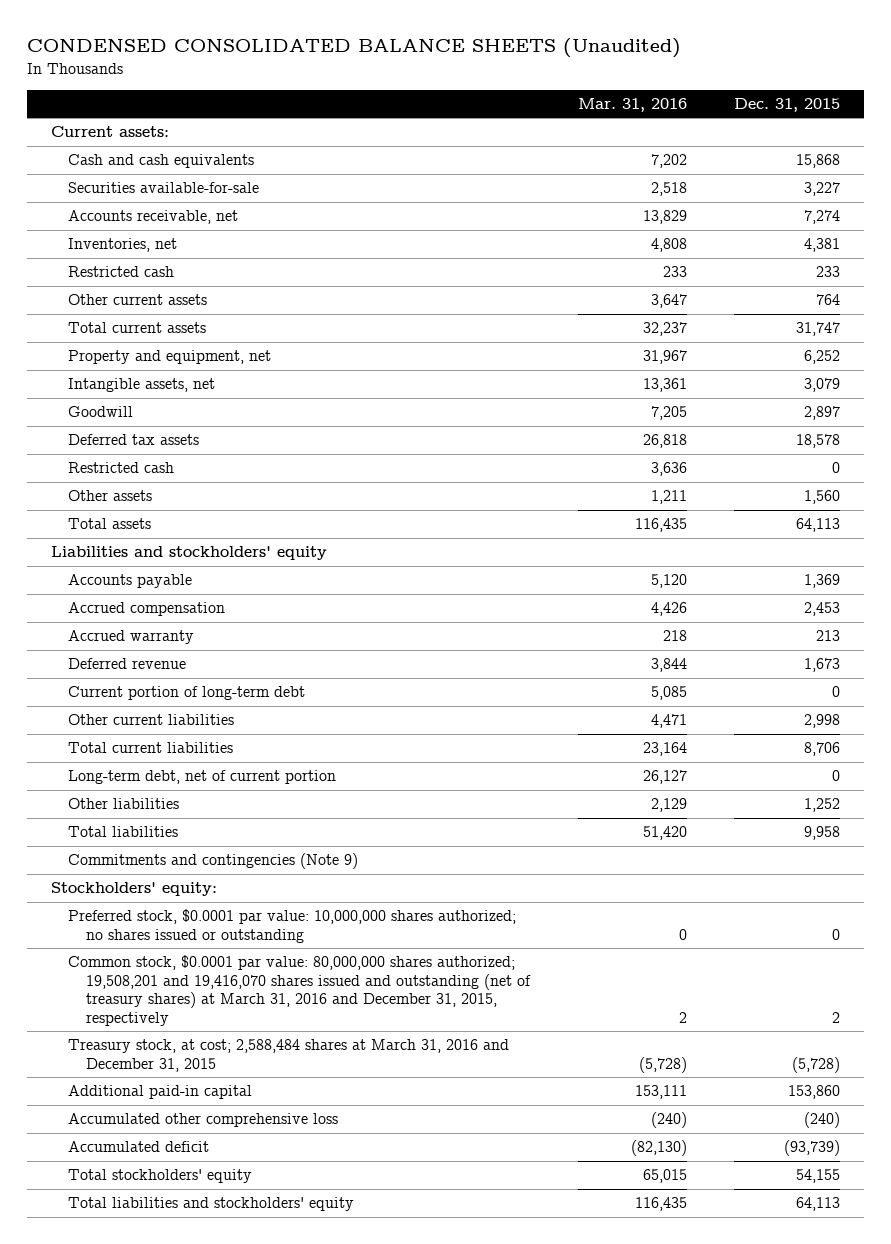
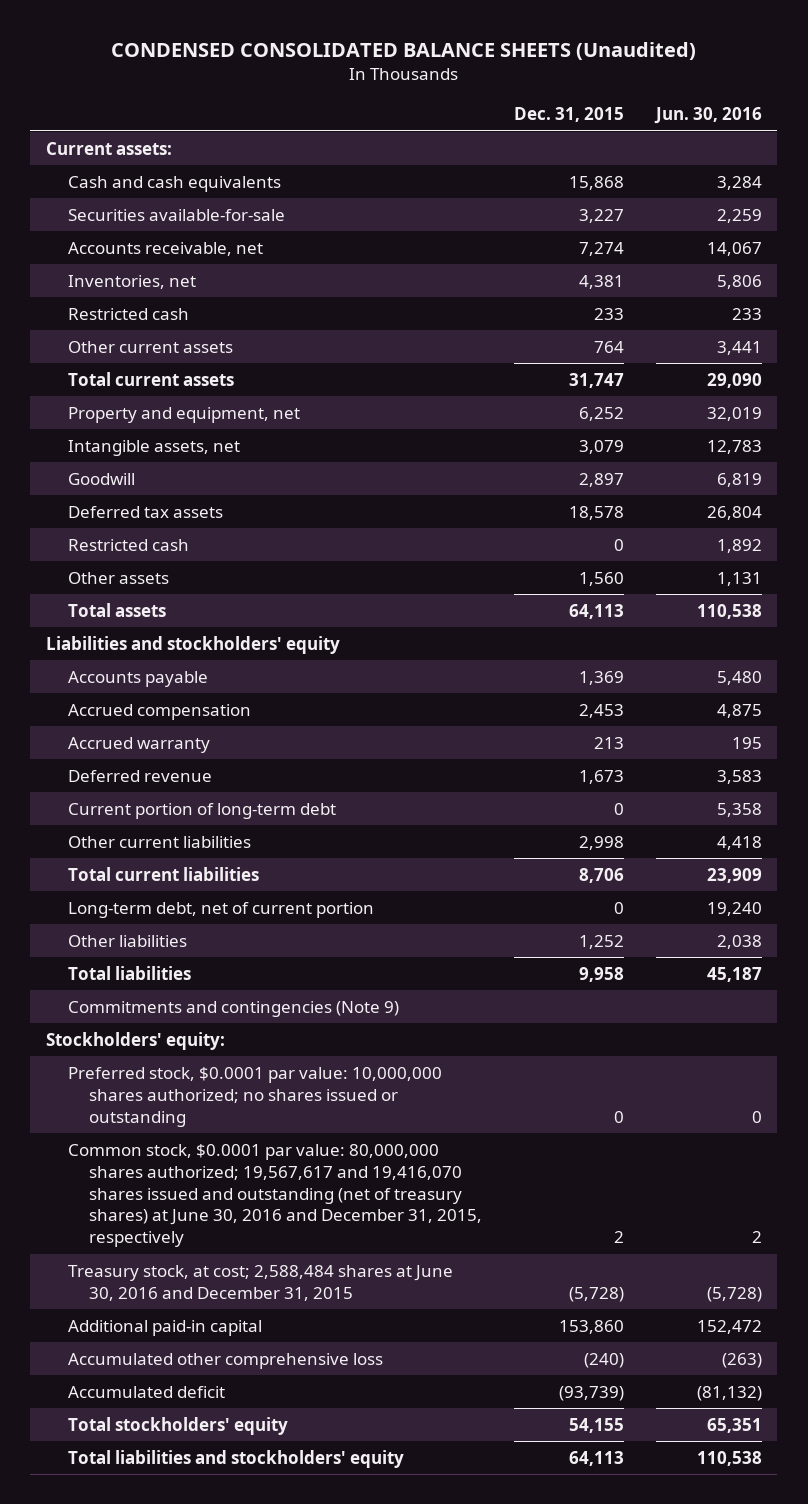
[577,98,687,113] Mar. 31, 2016 -> none
none -> [653,107,762,125] Jun. 30, 2016
[68,955,531,1026] Common stock, $0.0001 par value: 80,000,000 shares authorized; 19,508,201 and 19,416,070 shares issued and outstanding (net of treasury shares) at March 31, 2016 and December 31, 2015, respectively -> [67,1143,482,1248] Common stock, $0.0001 par value: 80,000,000 shares authorized; 19,567,617 and 19,416,070 shares issued and outstanding (net of treasury shares) at June 30, 2016 and December 31, 2015, respectively
[68,1039,510,1072] Treasury stock, at cost; 2,588,484 shares at March 31, 2016 and December 31, 2015 -> [67,1264,453,1301] Treasury stock, at cost; 2,588,484 shares at June 30, 2016 and December 31, 2015

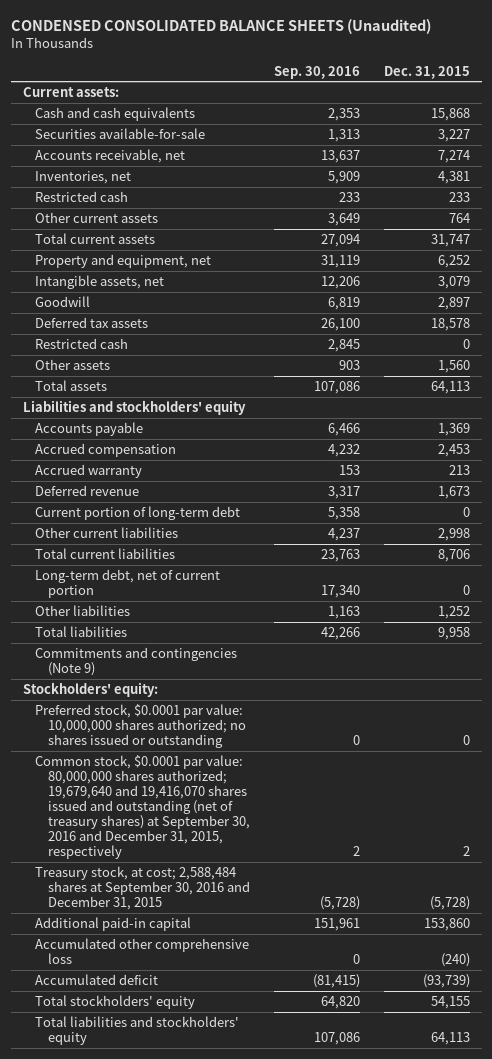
[653,107,762,125] Jun. 30, 2016 -> none
none -> [273,65,360,79] Sep. 30, 2016
[67,1143,482,1248] Common stock, $0.0001 par value: 80,000,000 shares authorized; 19,567,617 and 19,416,070 shares issued and outstanding (net of treasury shares) at June 30, 2016 and December 31, 2015, respectively -> [35,754,251,859] Common stock, $0.0001 par value: 80,000,000 shares authorized; 19,679,640 and 19,416,070 shares issued and outstanding (net of treasury shares) at September 30, 2016 and December 31, 2015, respectively
[67,1264,453,1301] Treasury stock, at cost; 2,588,484 shares at June 30, 2016 and December 31, 2015 -> [35,865,251,910] Treasury stock, at cost; 2,588,484 shares at September 30, 2016 and December 31, 2015

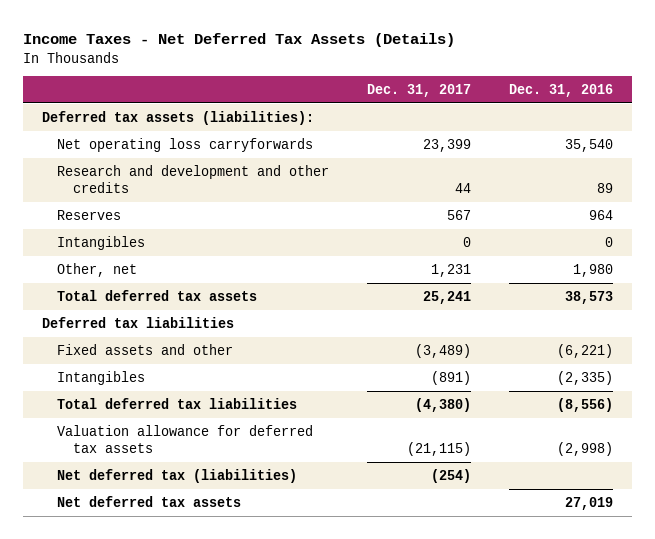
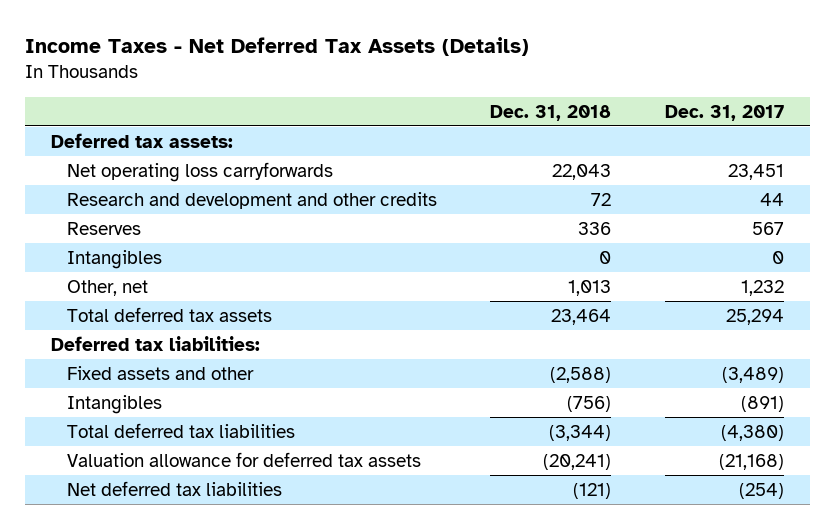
[509,84,614,98] Dec. 31, 2016 -> none
none -> [490,104,612,121] Dec. 31, 2018
[41,110,314,125] Deferred tax assets (liabilities): -> [51,132,234,148] Deferred tax assets:
[423,138,472,152] 23,399 -> [727,163,784,180] 23,451
[431,263,472,277] 1,231 -> [740,279,784,296] 1,232
[423,290,472,304] 25,241 -> [725,308,784,325] 25,294
[41,316,234,328] Deferred tax liabilities -> [51,335,261,351] Deferred tax liabilities:
[57,495,242,507] Net deferred tax assets -> none
[407,441,472,456] (21,115) -> [718,453,784,470] (21,168)
[57,468,298,483] Net deferred tax (liabilities) -> [67,480,283,496] Net deferred tax liabilities

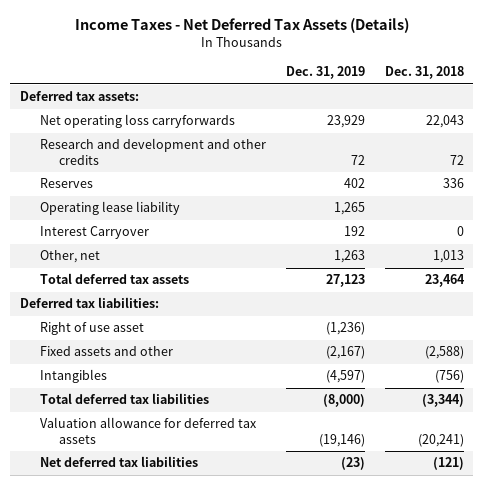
[664,104,784,121] Dec. 31, 2017 -> none
none -> [285,66,365,80] Dec. 31, 2019
[67,249,163,269] Intangibles -> none
none -> [39,201,180,216] Operating lease liability
none -> [39,226,149,240] Interest Carryover
none -> [39,322,144,336] Right of use asset

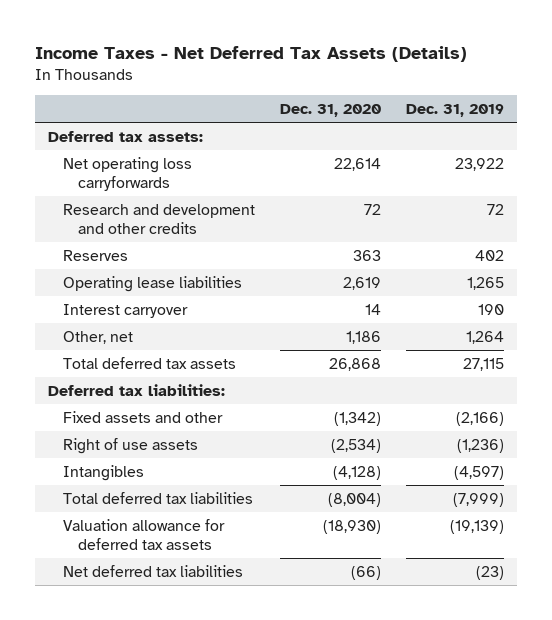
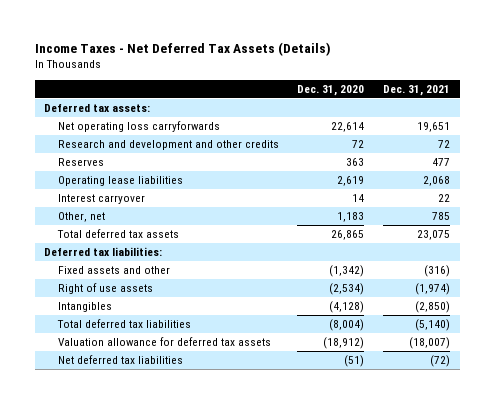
[406,103,505,117] Dec. 31, 2019 -> none
none -> [383,85,451,97] Dec. 31, 2021
[346,330,382,344] 1,186 -> [337,212,365,223] 1,183
[329,357,382,371] 26,868 -> [331,230,365,241] 26,865
[323,519,382,534] (18,930) -> [323,337,365,350] (18,912)
[351,565,382,580] (66) -> [344,355,365,368] (51)

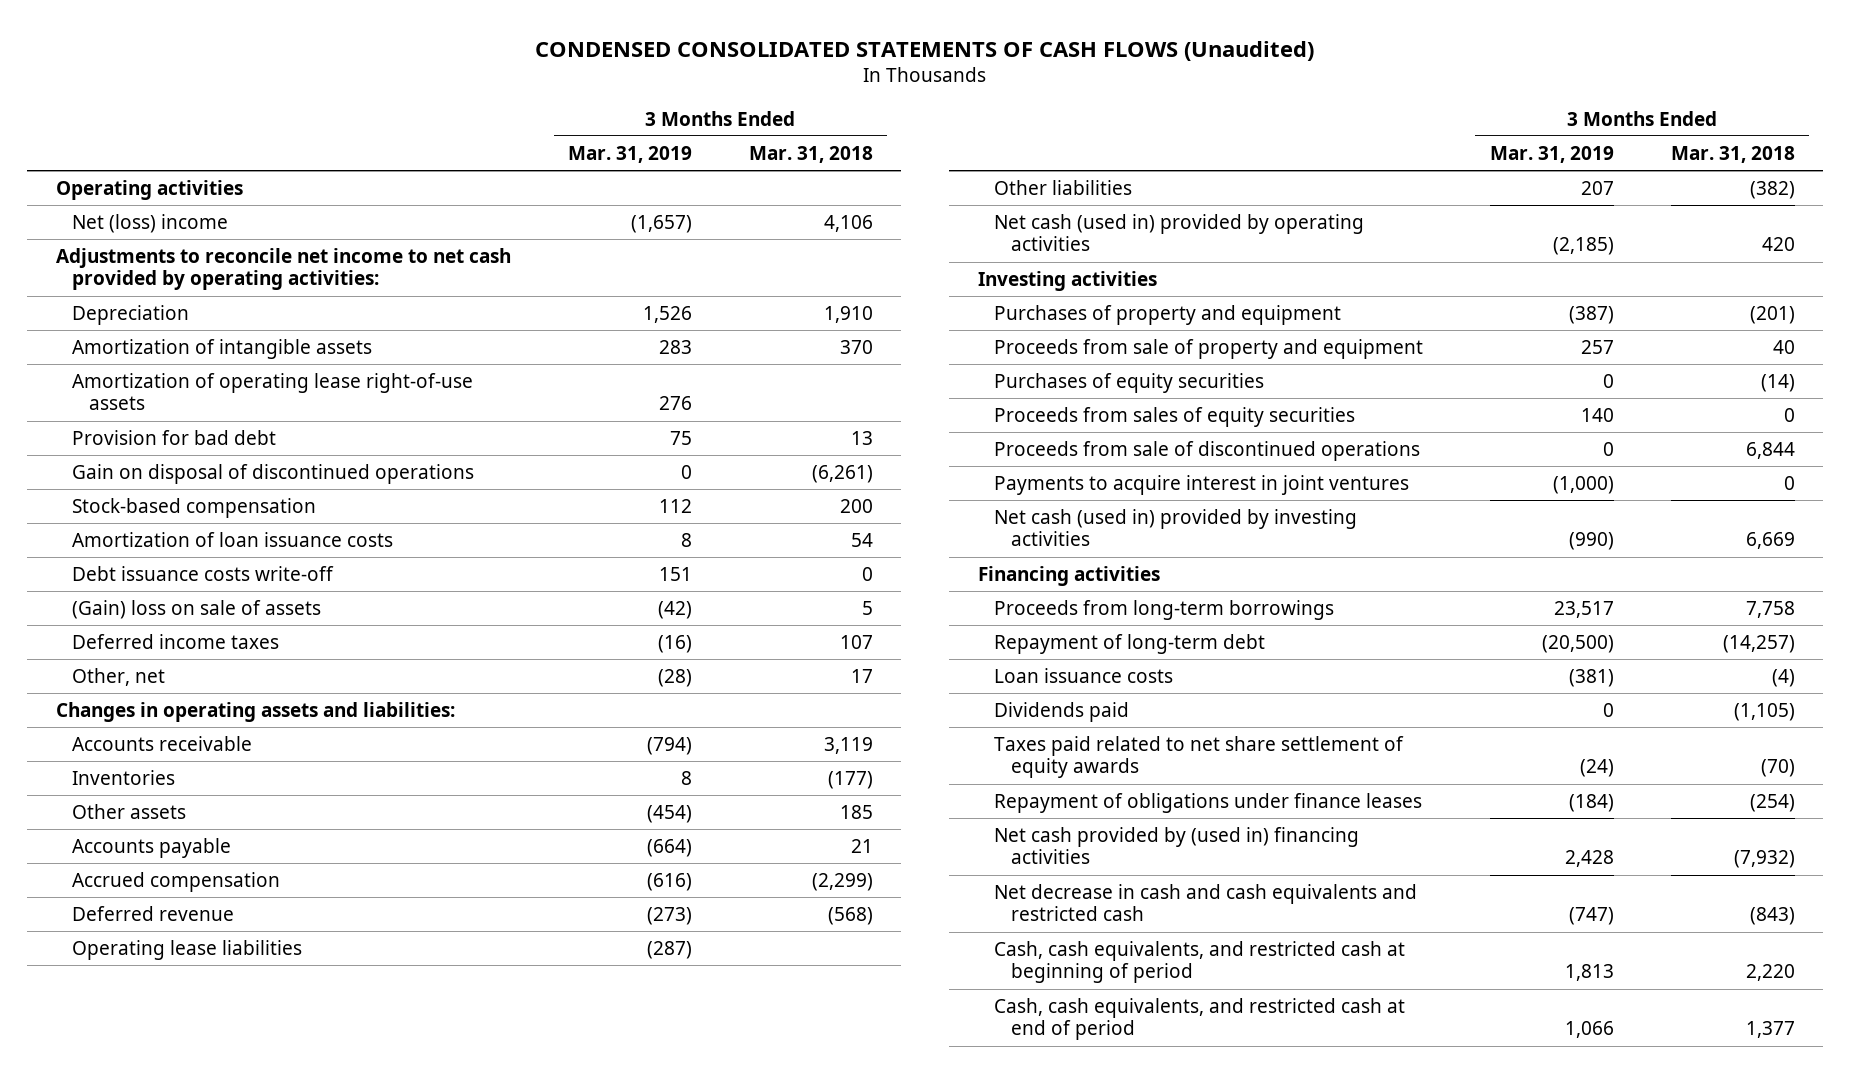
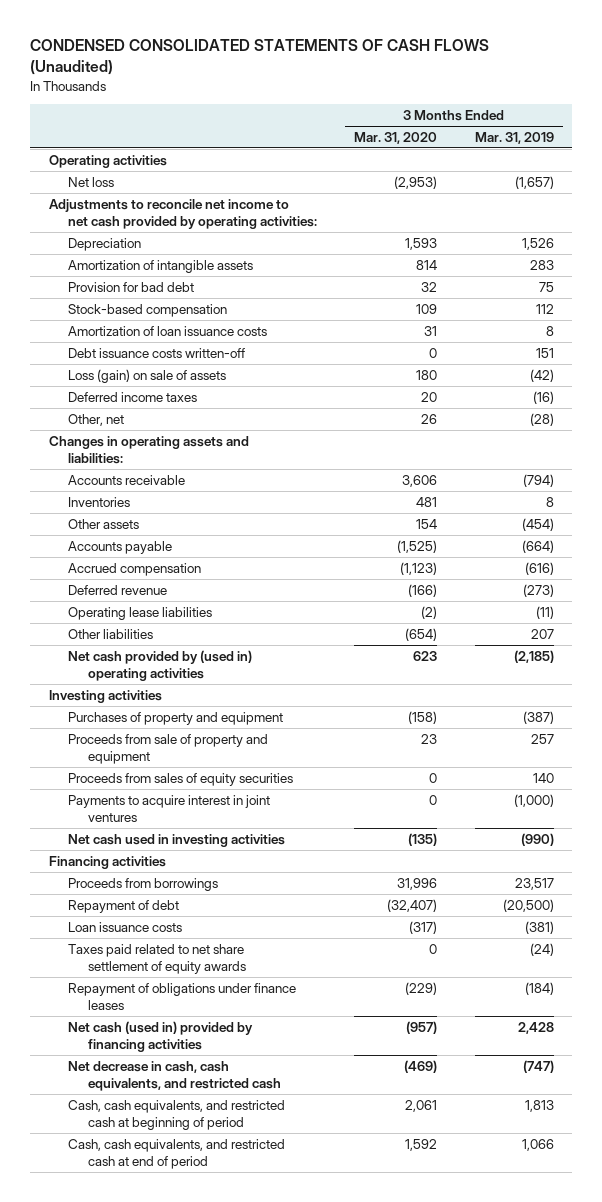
[748,145,873,163] Mar. 31, 2018 -> none
none -> [354,131,438,144] Mar. 31, 2020
[72,214,229,234] Net (loss) income -> [68,176,115,187] Net loss
[72,373,474,411] Amortization of operating lease right-of-use assets -> none
[72,464,475,485] Gain on disposal of discontinued operations -> none
[72,566,335,582] Debt issuance costs write-off -> [68,347,246,358] Debt issuance costs written-off
[72,600,322,620] (Gain) loss on sale of assets -> [68,368,227,383] Loss (gain) on sale of assets
[646,941,692,960] (287) -> [535,605,554,619] (11)
[994,214,1365,252] Net cash (used in) provided by operating activities -> [68,649,253,682] Net cash provided by (used in) operating activities
[994,373,1265,394] Purchases of equity securities -> none
[994,441,1421,462] Proceeds from sale of discontinued operations -> none
[994,509,1358,547] Net cash (used in) provided by investing activities -> [68,833,286,847] Net cash used in investing activities
[994,600,1335,621] Proceeds from long-term borrowings -> [68,877,219,891] Proceeds from borrowings
[994,634,1266,655] Repayment of long-term debt -> [68,899,180,913] Repayment of debt
[994,702,1130,723] Dividends paid -> none
[994,827,1360,865] Net cash provided by (used in) financing activities -> [68,1020,254,1053] Net cash (used in) provided by financing activities
[994,884,1418,922] Net decrease in cash and cash equivalents and restricted cash -> [68,1060,281,1092] Net decrease in cash, cash equivalents, and restricted cash

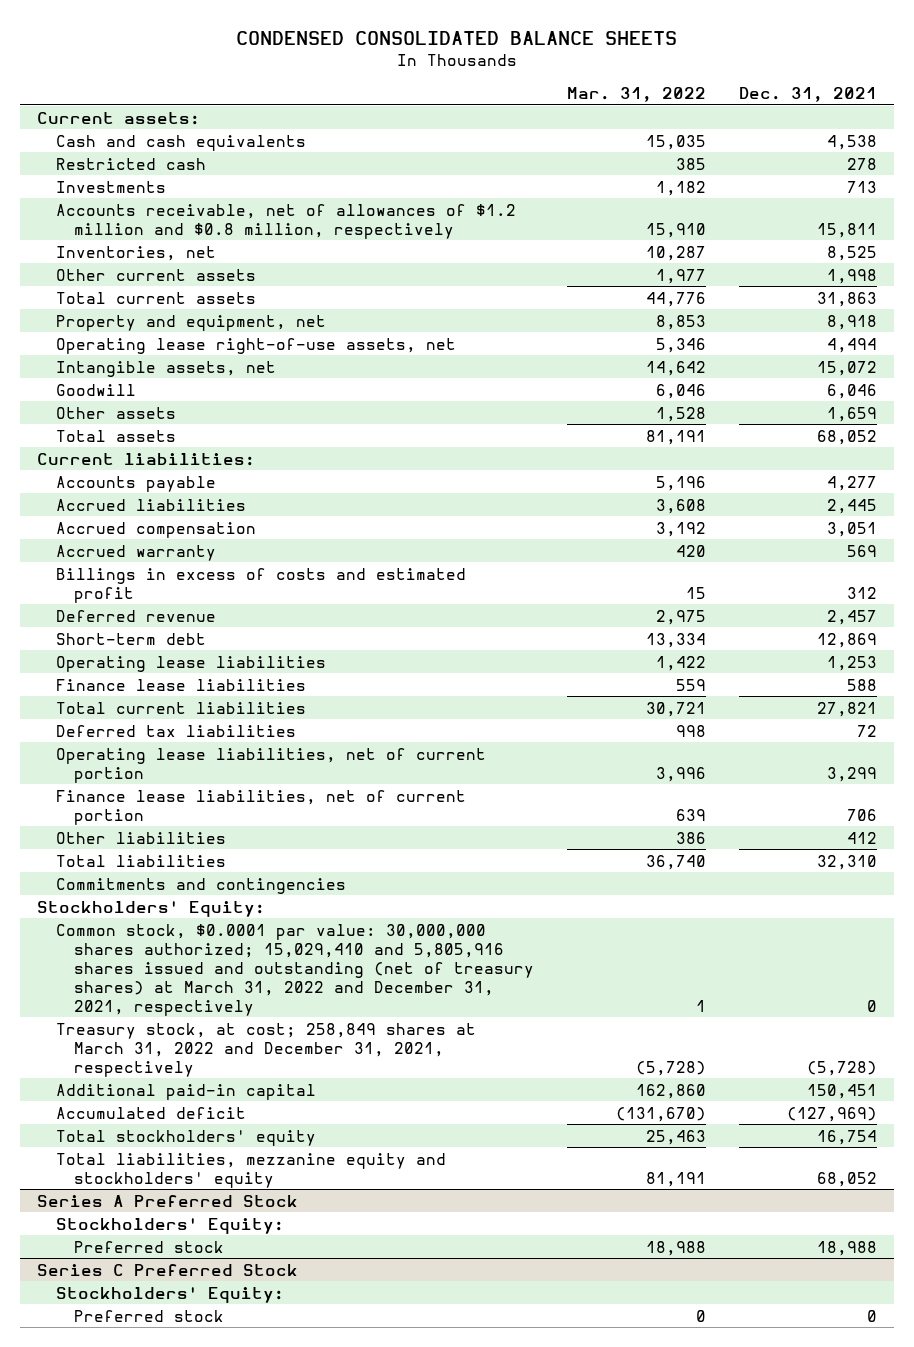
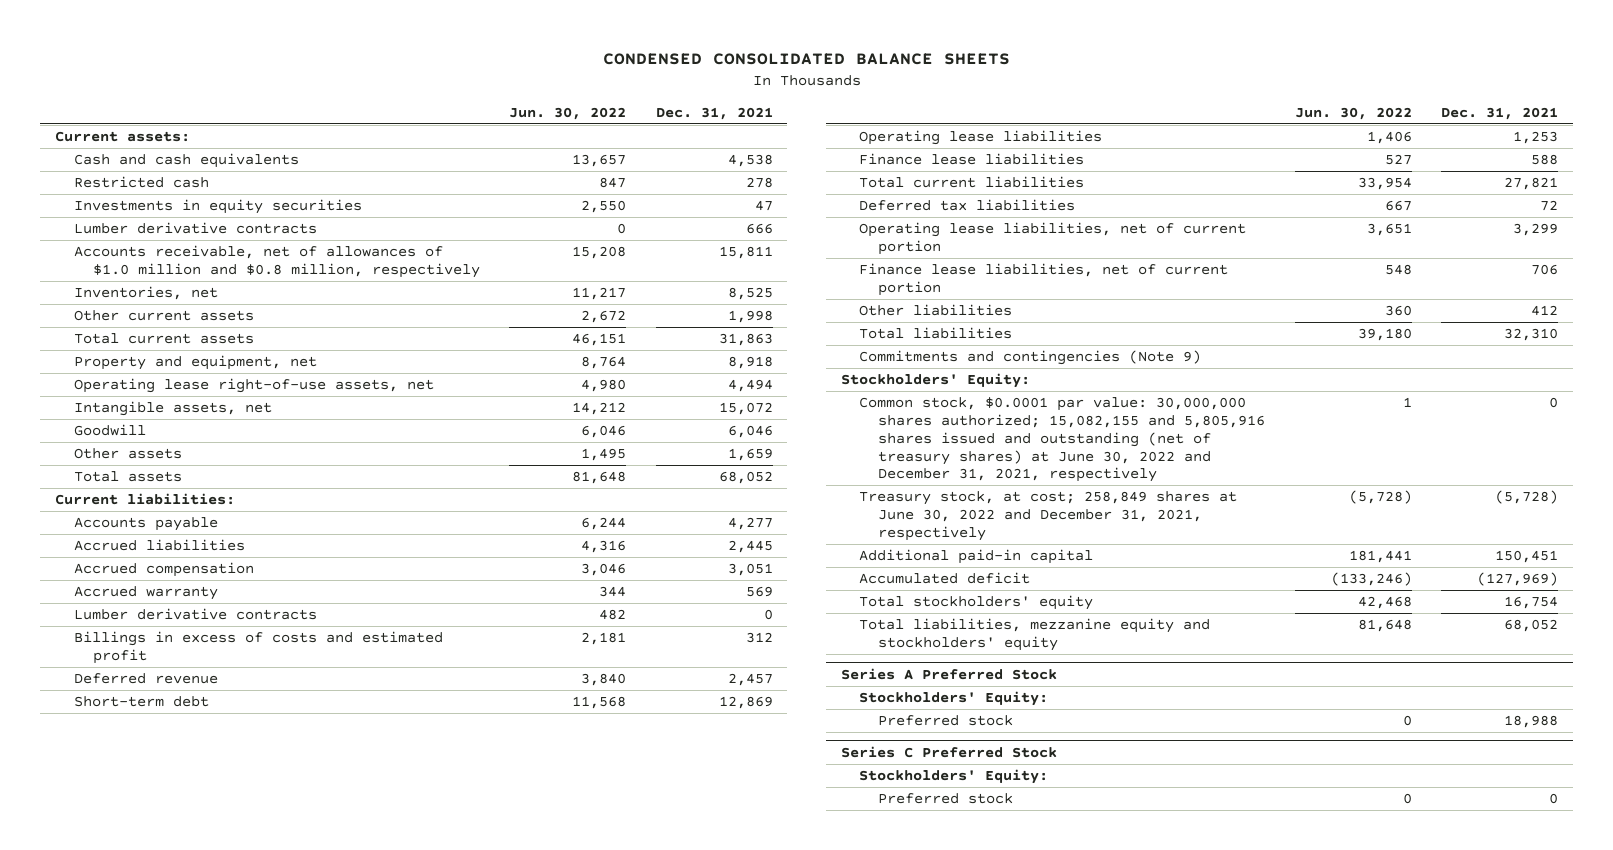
[567,87,707,103] Mar. 31, 2022 -> none
none -> [509,106,627,120] Jun. 30, 2022
[55,180,166,193] Investments -> [73,198,362,214] Investments in equity securities
[847,180,878,193] 713 -> [754,199,773,211] 47
none -> [73,221,317,234] Lumber derivative contracts
[55,203,516,239] Accounts receivable, net of allowances of $1.2 million and $0.8 million, respectively -> [73,244,480,278] Accounts receivable, net of allowances of $1.0 million and $0.8 million, respectively
none -> [73,607,317,620] Lumber derivative contracts
[55,877,346,894] Commitments and contingencies -> [859,349,1202,365] Commitments and contingencies (Note 9)
[55,923,535,1016] Common stock, $0.0001 par value: 30,000,000 shares authorized; 15,029,410 and 5,805,916 shares issued and outstanding (net of treasury shares) at March 31, 2022 and December 31, 2021, respectively -> [859,396,1266,483] Common stock, $0.0001 par value: 30,000,000 shares authorized; 15,082,155 and 5,805,916 shares issued and outstanding (net of treasury shares) at June 30, 2022 and December 31, 2021, respectively
[55,1022,476,1077] Treasury stock, at cost; 258,849 shares at March 31, 2022 and December 31, 2021, respectively -> [859,490,1238,541] Treasury stock, at cost; 258,849 shares at June 30, 2022 and December 31, 2021, respectively

